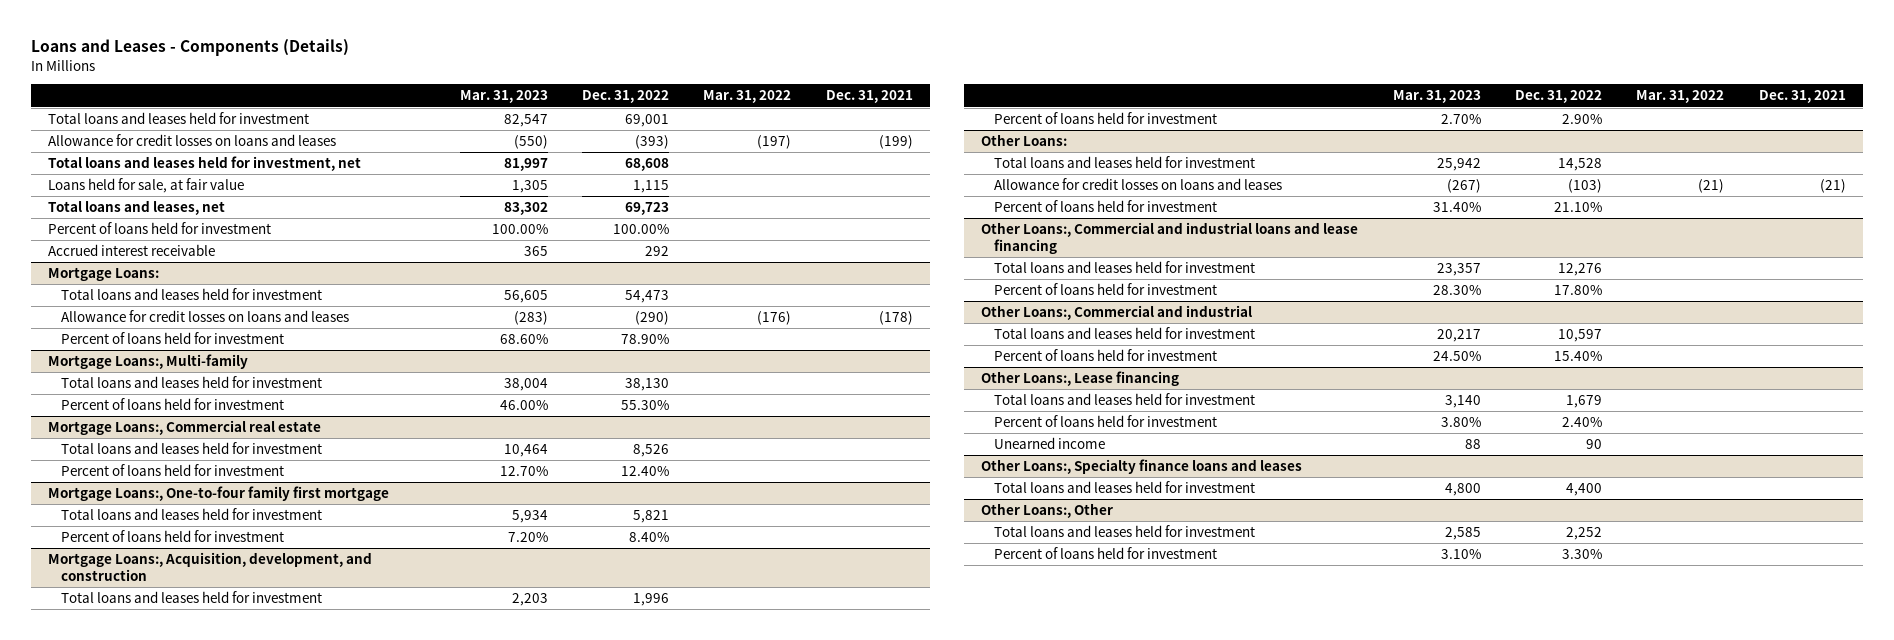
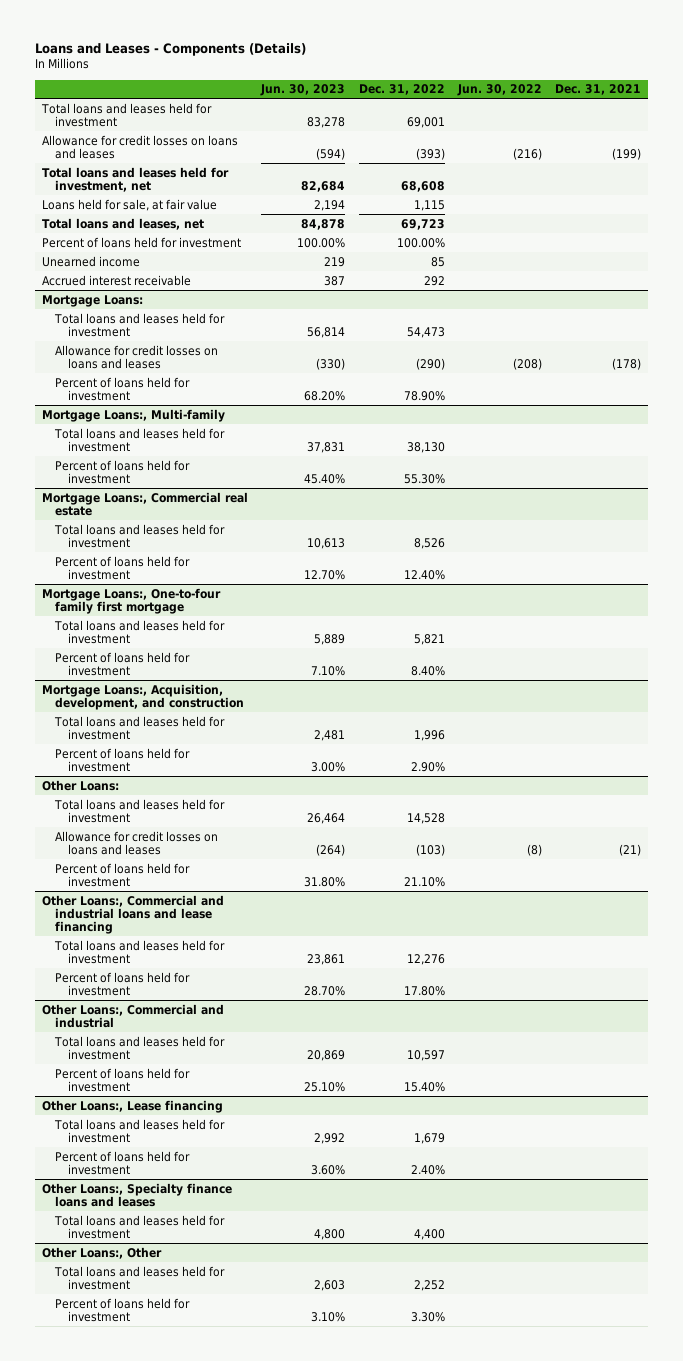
[459,90,548,104] Mar. 31, 2023 -> none
[703,90,792,104] Mar. 31, 2022 -> none
none -> [260,84,346,97] Jun. 30, 2023
none -> [456,84,542,97] Jun. 30, 2022
none -> [41,255,140,267] Unearned income
[993,437,1105,450] Unearned income -> none

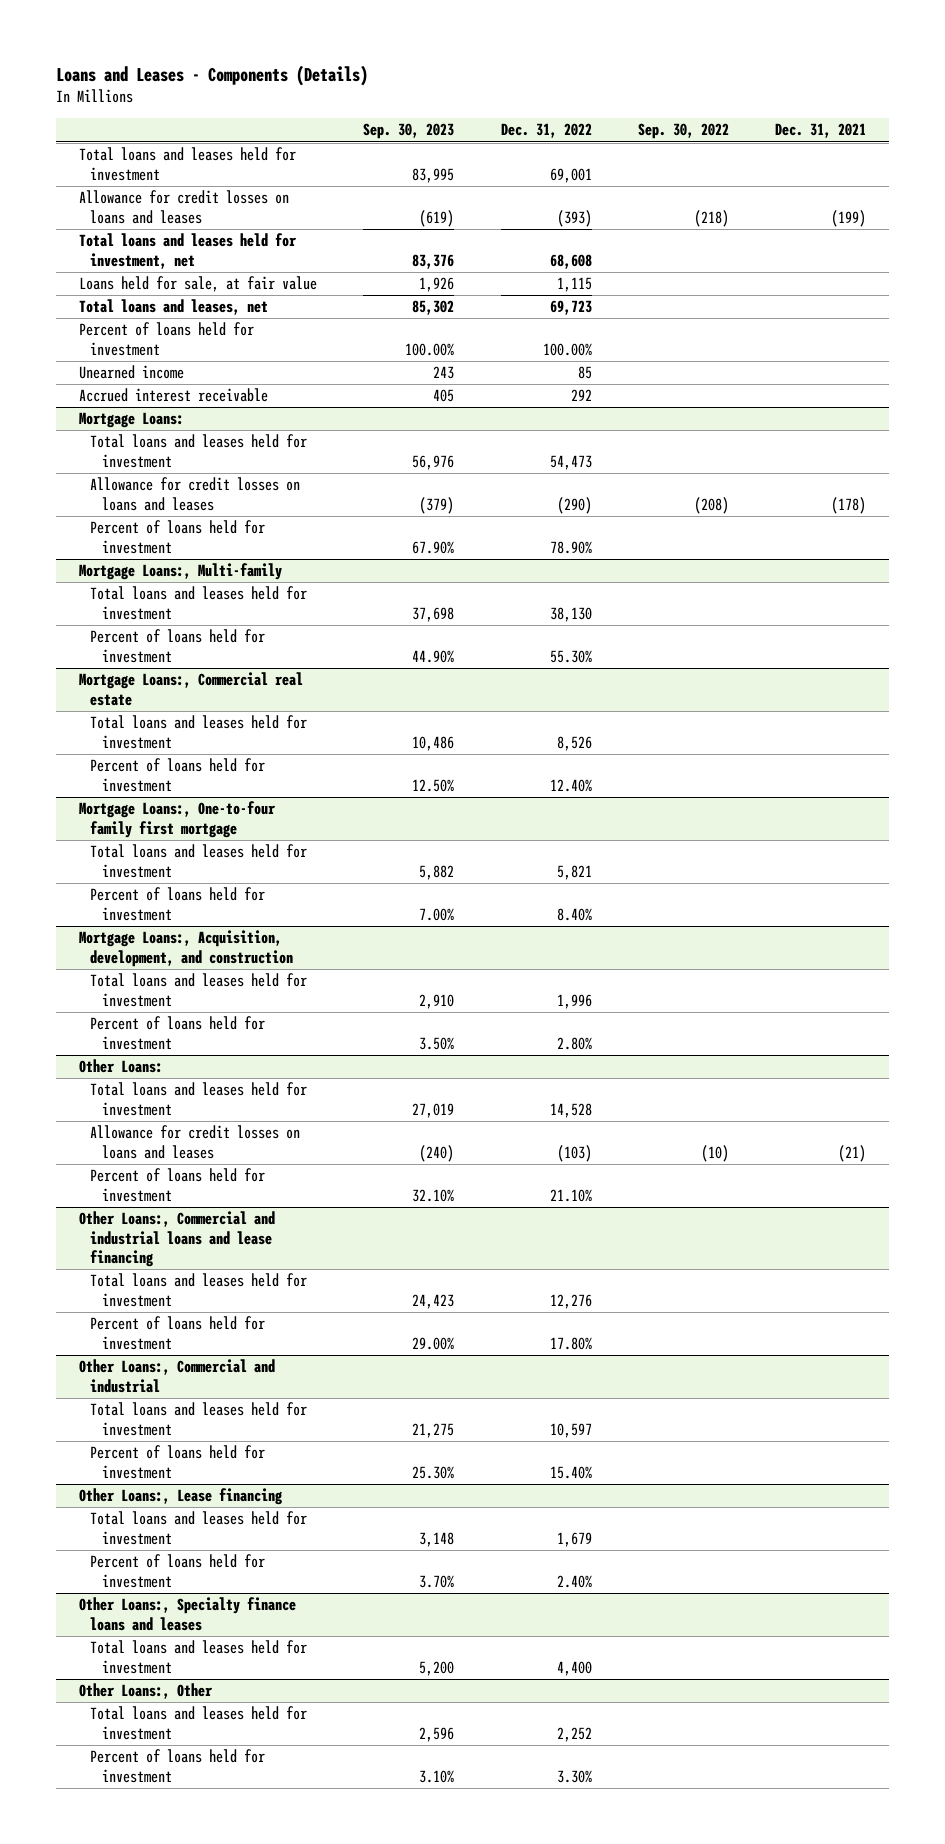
[260,84,346,97] Jun. 30, 2023 -> none
[456,84,542,97] Jun. 30, 2022 -> none
none -> [363,123,455,140] Sep. 30, 2023
none -> [637,123,729,140] Sep. 30, 2022
[410,761,445,772] 2.90% -> [556,1036,592,1050] 2.80%

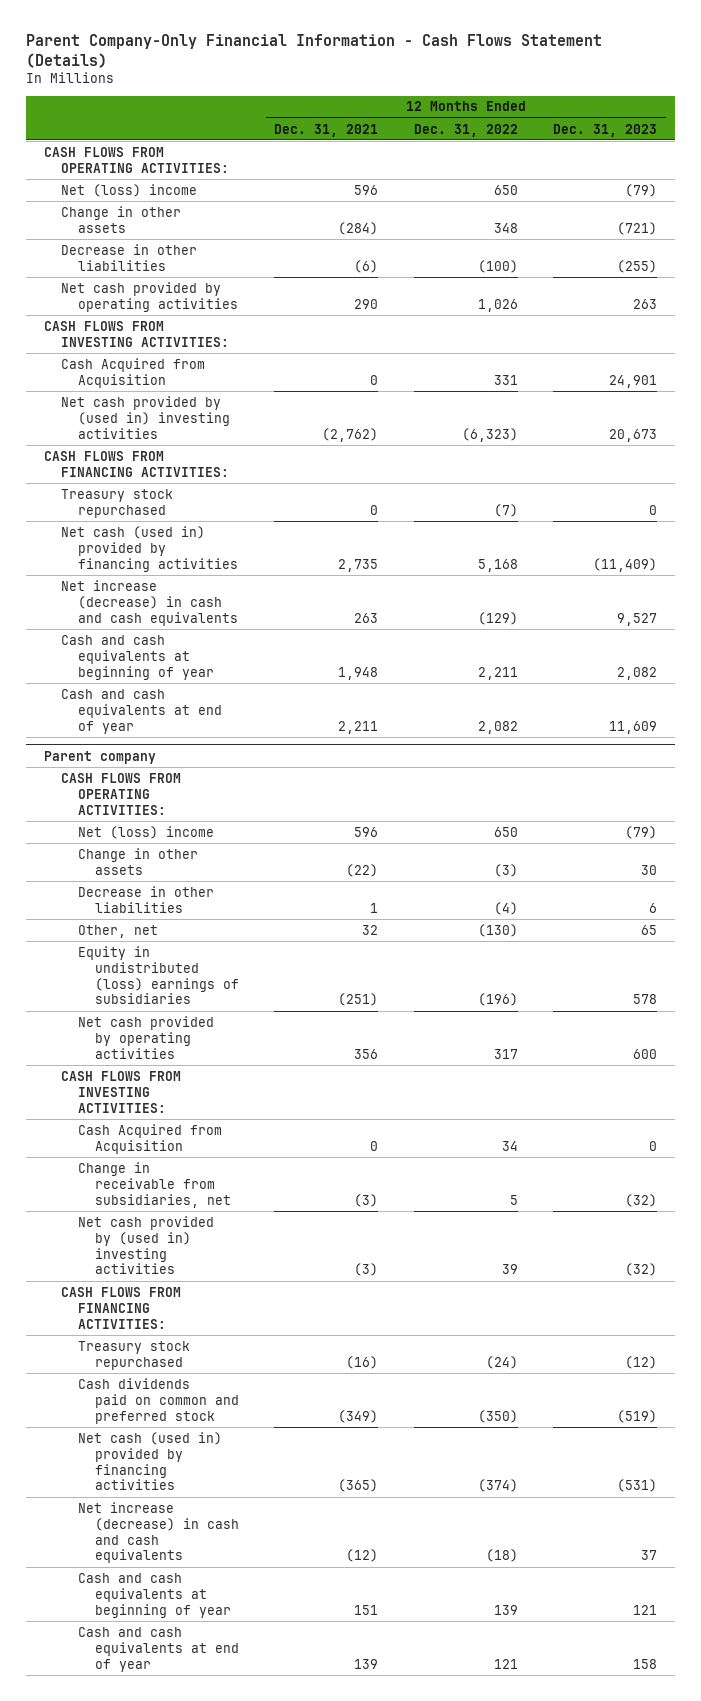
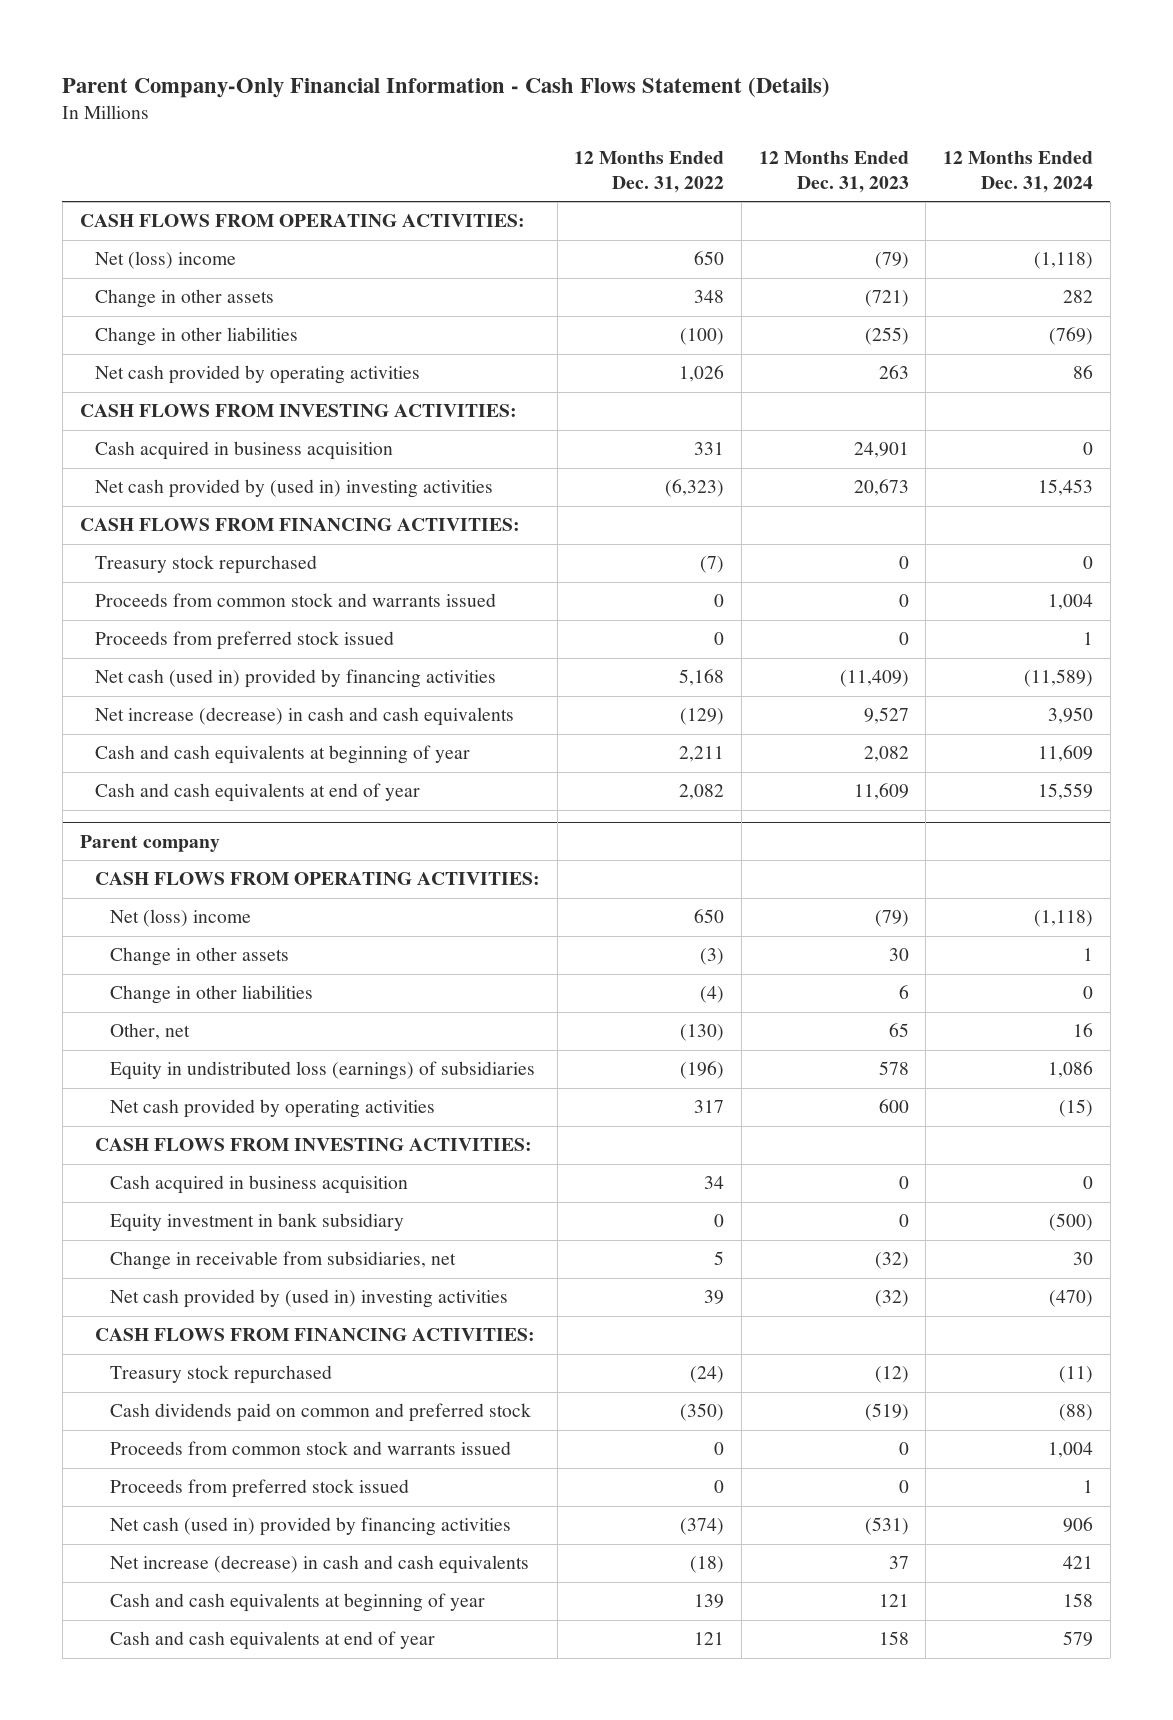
[274,123,379,137] Dec. 31, 2021 -> none
none -> [943,151,1094,193] 12 Months Ended Dec. 31, 2024
[61,243,198,271] Decrease in other liabilities -> [94,327,298,347] Change in other liabilities
[61,357,206,388] Cash Acquired from Acquisition -> [94,441,393,461] Cash acquired in business acquisition
none -> [94,593,496,608] Proceeds from common stock and warrants issued
none -> [94,631,394,651] Proceeds from preferred stock issued
[78,885,215,913] Decrease in other liabilities -> [110,985,314,1005] Change in other liabilities
[78,945,240,1005] Equity in undistributed (loss) earnings of subsidiaries -> [110,1061,536,1081] Equity in undistributed loss (earnings) of subsidiaries
[78,1123,223,1154] Cash Acquired from Acquisition -> [110,1175,409,1195] Cash acquired in business acquisition
none -> [110,1213,405,1233] Equity investment in bank subsidiary
none -> [110,1441,512,1456] Proceeds from common stock and warrants issued
none -> [110,1479,410,1499] Proceeds from preferred stock issued

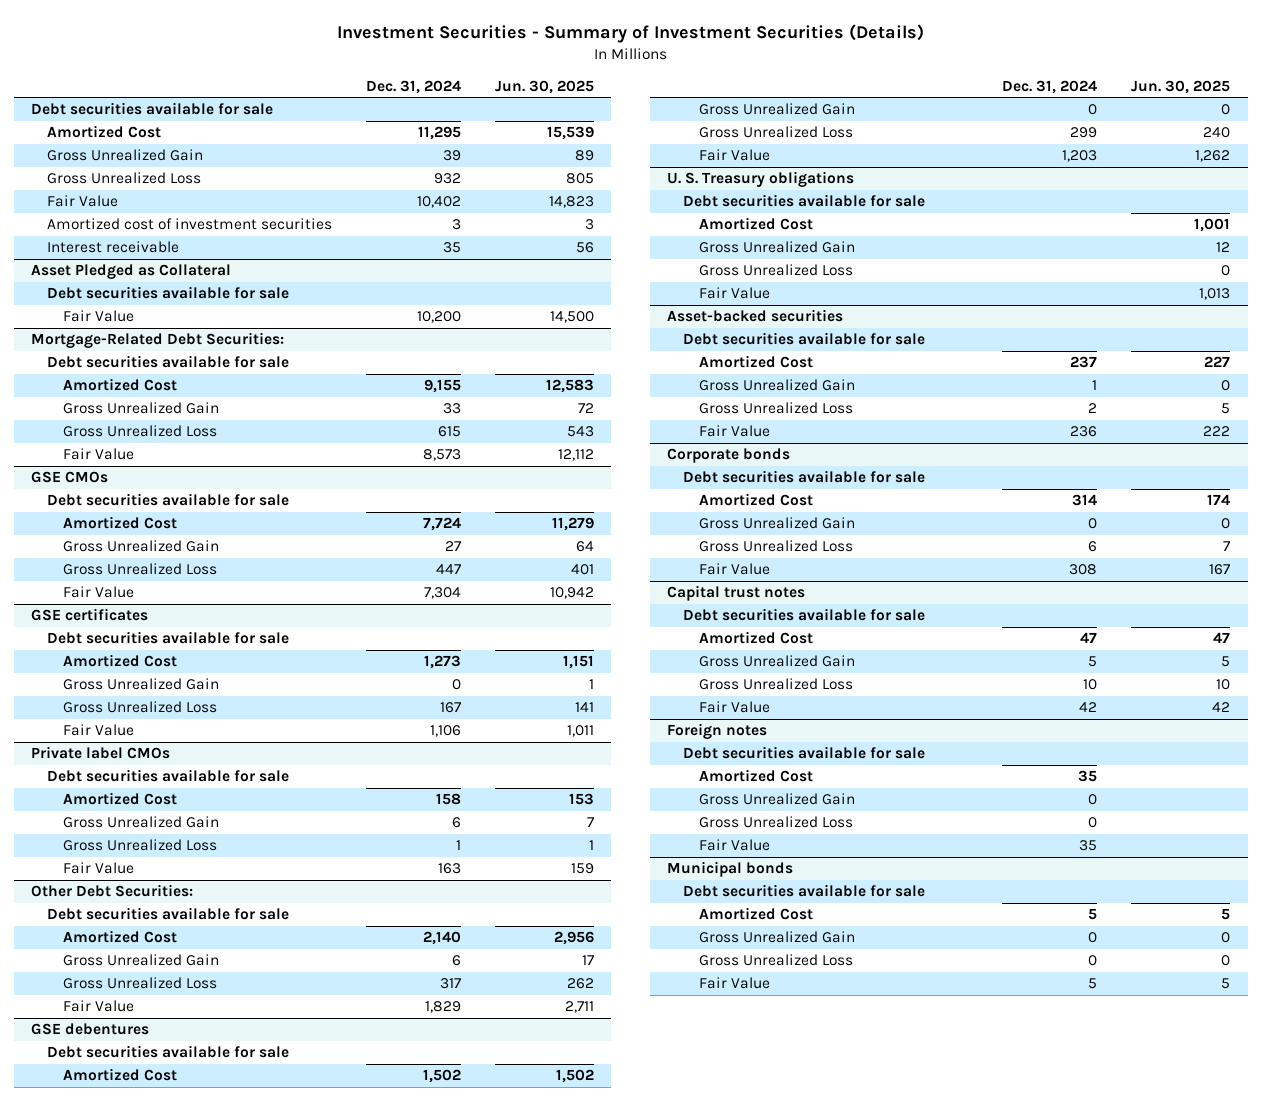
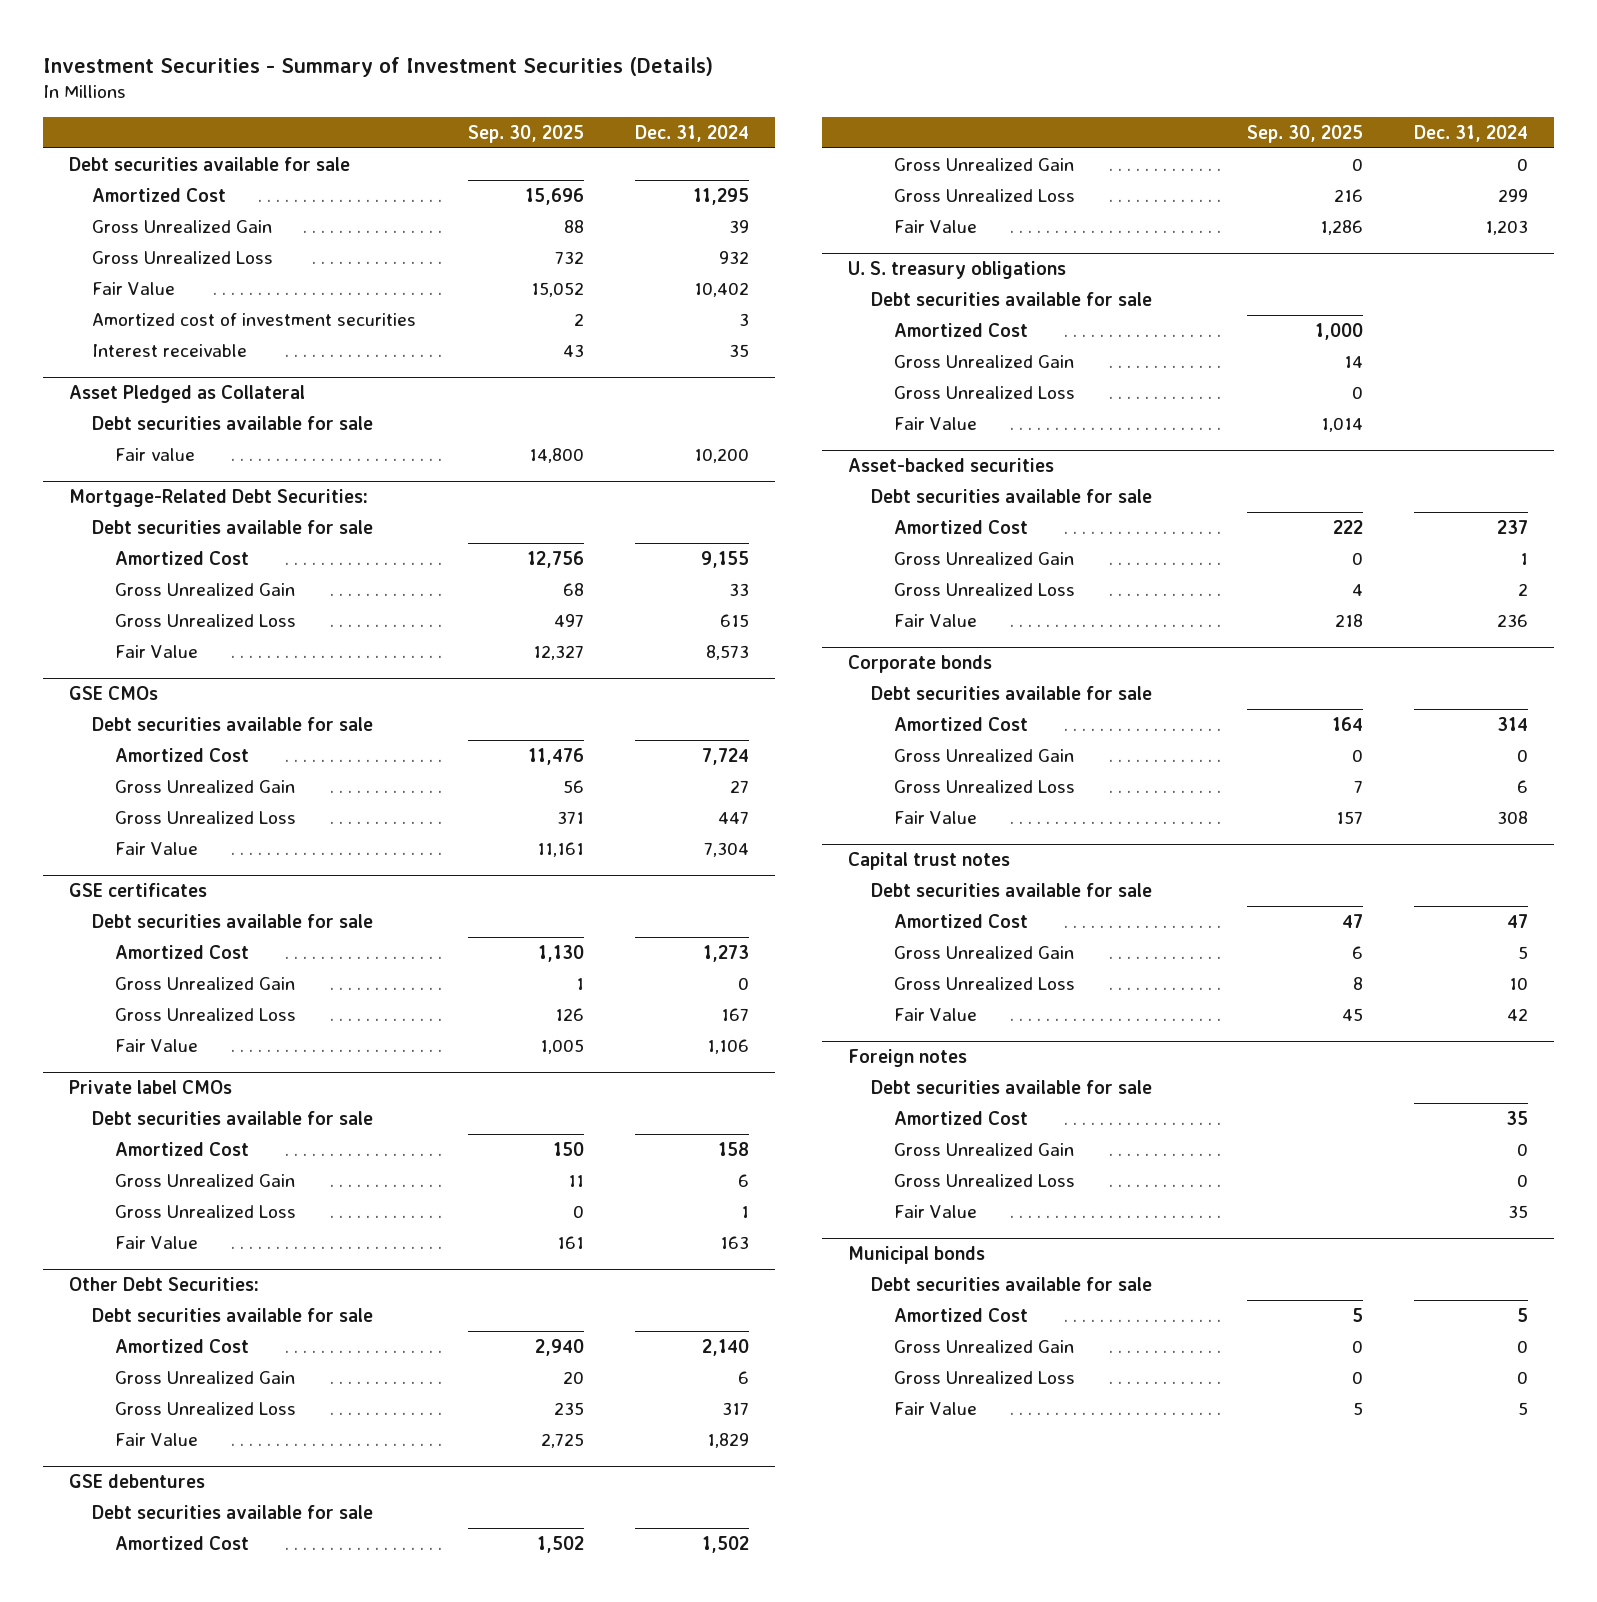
[495,79,595,94] Jun. 30, 2025 -> none
none -> [467,124,584,143] Sep. 30, 2025
[62,310,134,323] Fair Value -> [115,447,196,461] Fair value
[667,171,855,188] U. S. Treasury obligations -> [848,261,1067,280] U. S. treasury obligations

